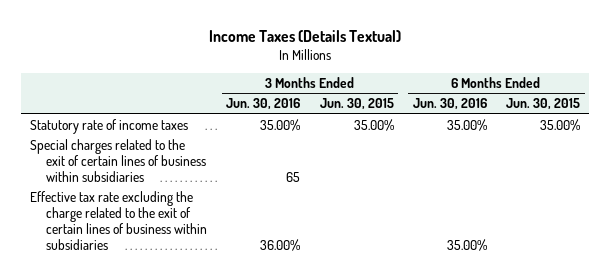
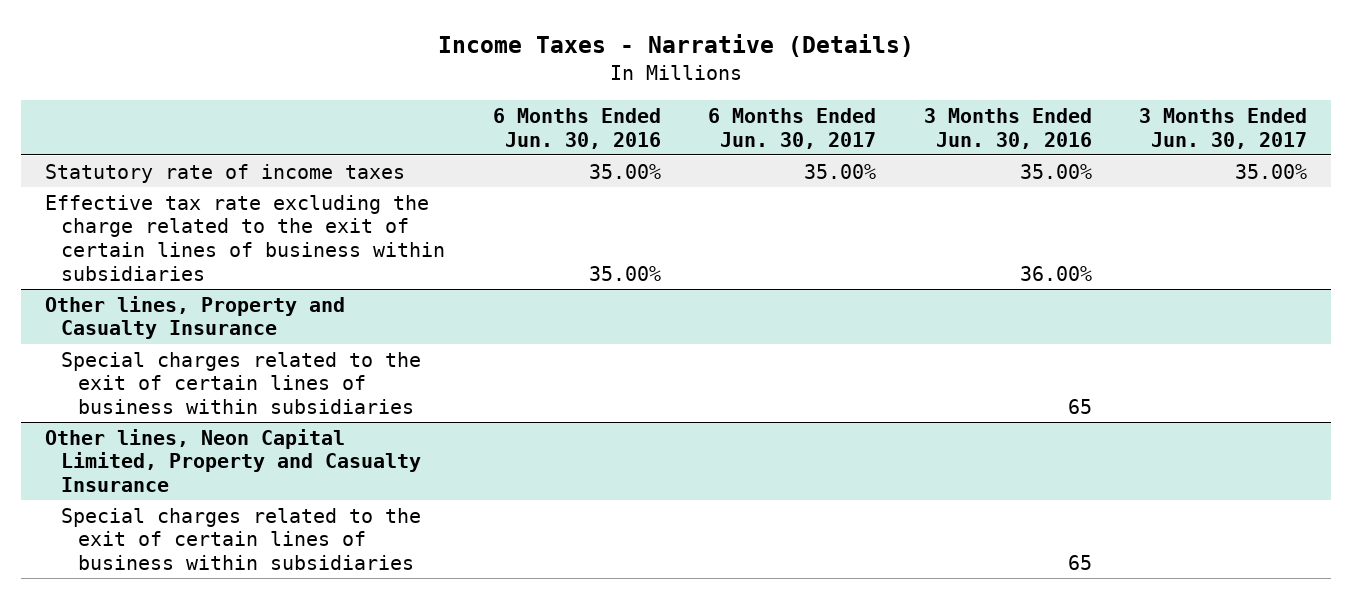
[209,29,402,42] Income Taxes (Details Textual) -> [438,33,915,57] Income Taxes - Narrative (Details)
[319,98,394,111] Jun. 30, 2015 -> none
[505,98,580,111] Jun. 30, 2015 -> none
none -> [708,107,877,149] 6 Months Ended Jun. 30, 2017
none -> [1139,107,1308,149] 3 Months Ended Jun. 30, 2017
[30,139,207,183] Special charges related to the exit of certain lines of business within subsidiaries -> none
none -> [45,295,346,340] Other lines, Property and Casualty Insurance
none -> [61,351,422,415] Special charges related to the exit of certain lines of business within subsidiaries
none -> [45,428,422,493] Other lines, Neon Capital Limited, Property and Casualty Insurance
none -> [61,507,422,571] Special charges related to the exit of certain lines of business within subsidiaries

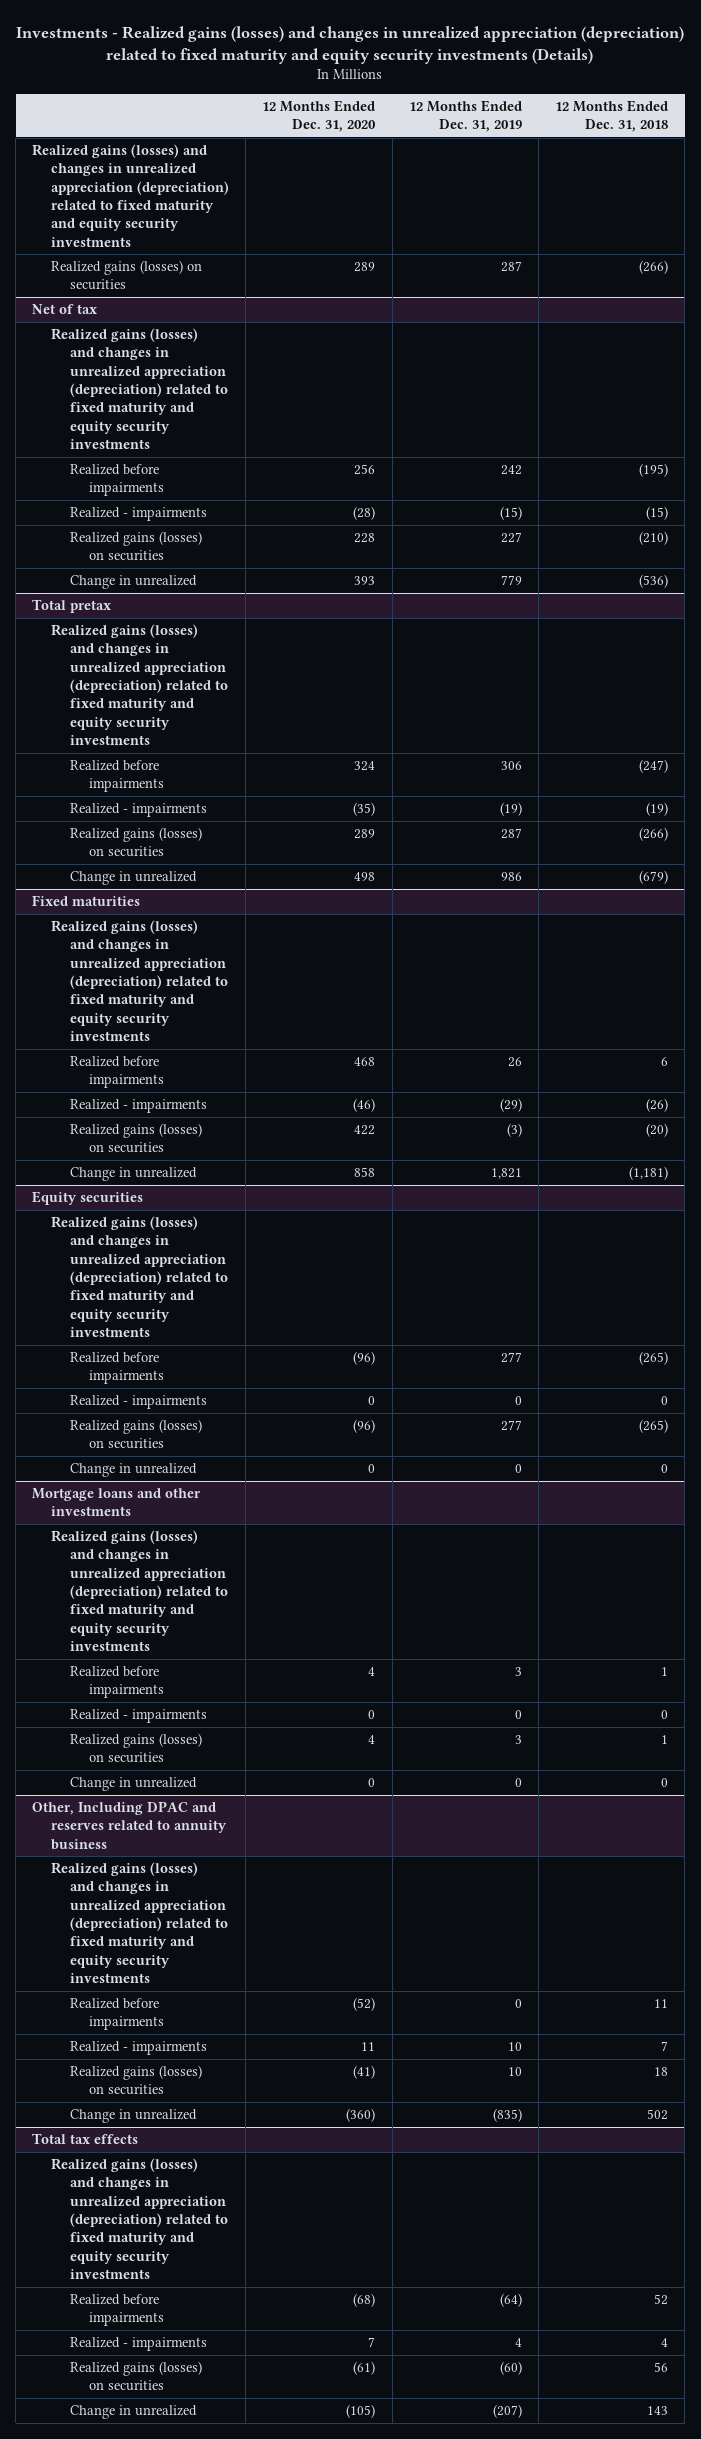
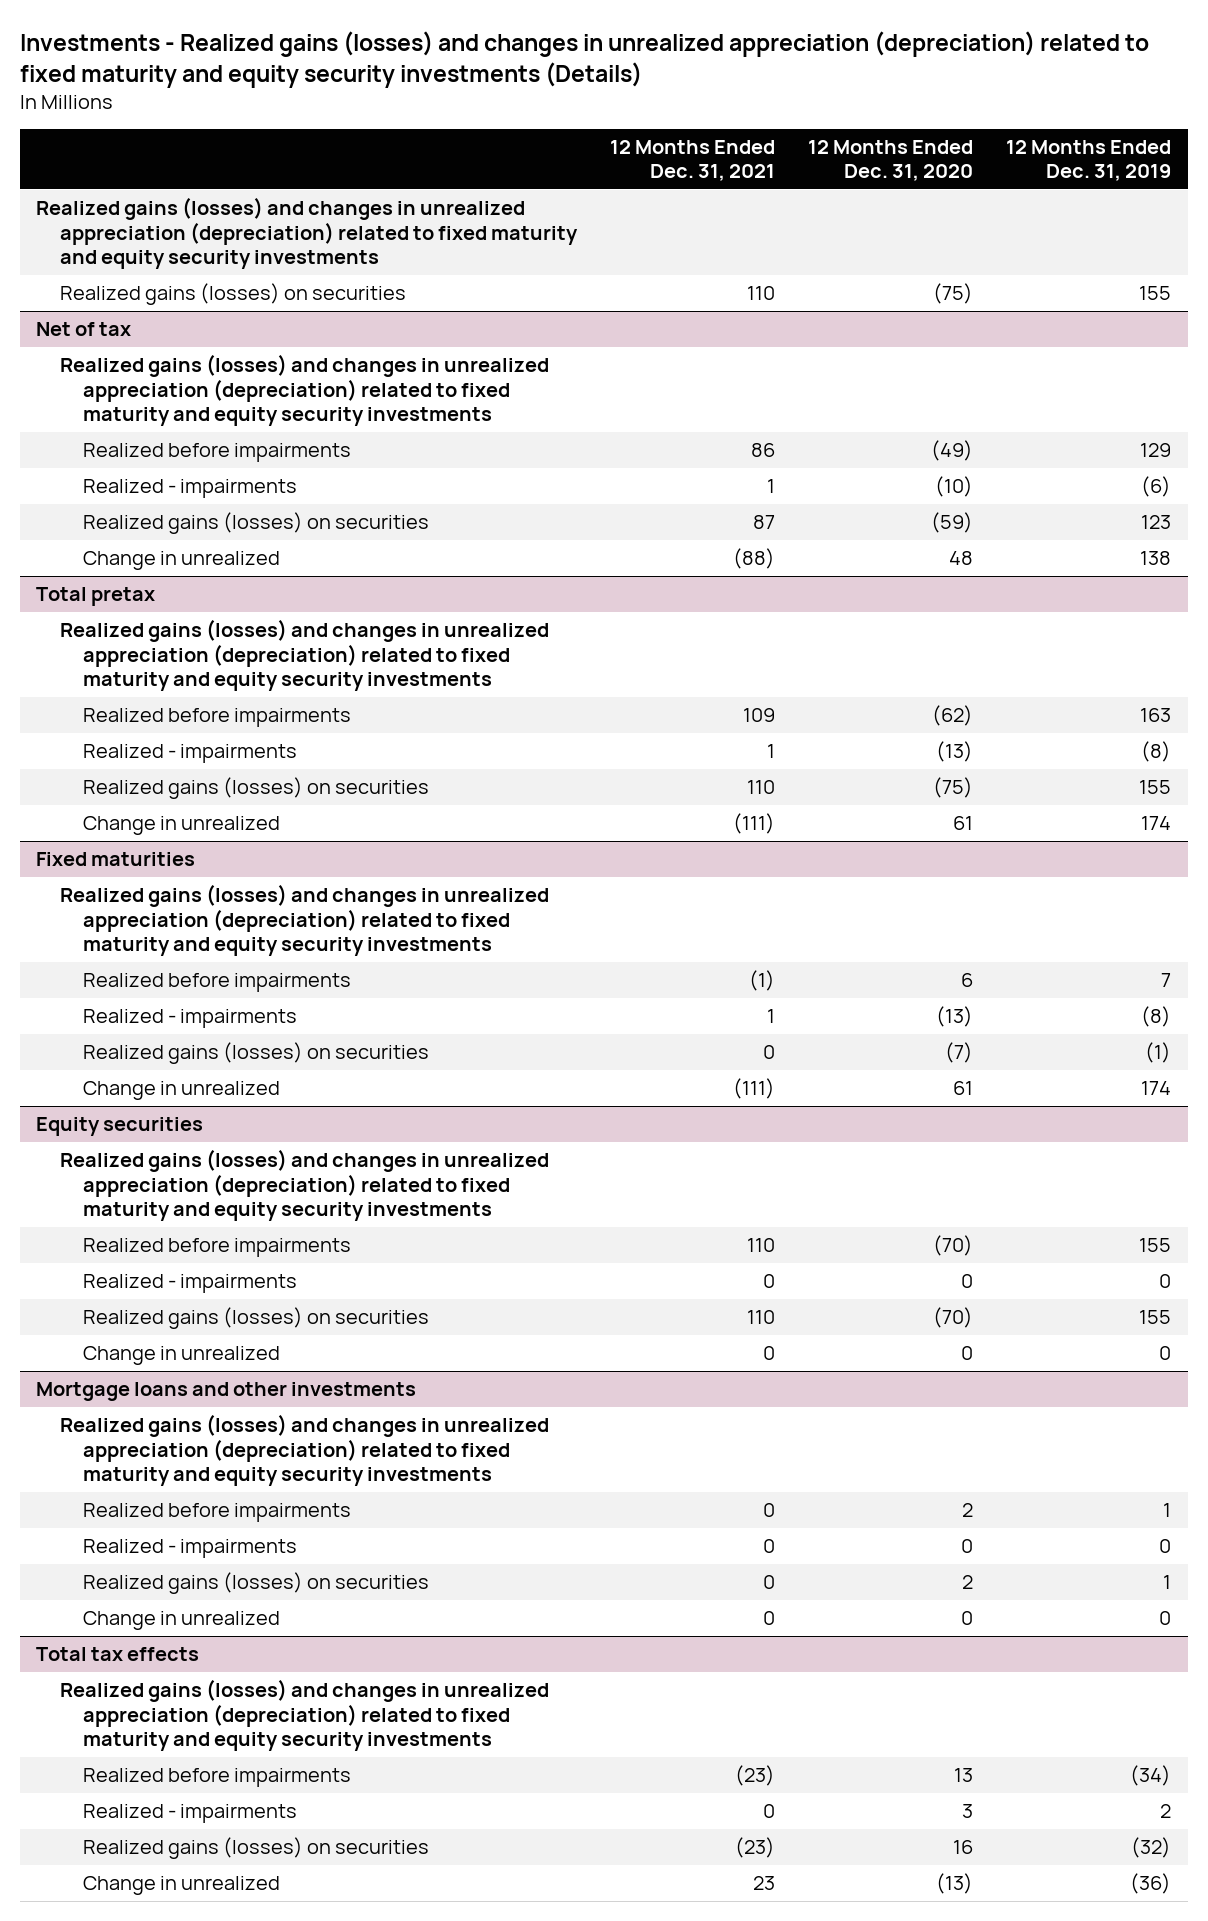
[555,99,669,132] 12 Months Ended Dec. 31, 2018 -> none
none -> [609,139,775,182] 12 Months Ended Dec. 31, 2021
[354,261,376,272] 289 -> [933,283,974,305] (75)
[500,260,522,272] 287 -> [1139,286,1172,301] 155
[354,463,376,475] 256 -> [931,440,974,462] (49)
[500,464,522,475] 242 -> [1140,443,1172,458] 129
[353,505,376,520] (28) -> [935,476,974,498] (10)
[499,505,522,520] (15) -> [1141,476,1172,498] (6)
[354,532,376,543] 228 -> [931,512,974,534] (59)
[500,531,522,543] 227 -> [1141,515,1172,530] 123
[354,575,376,585] 393 -> [949,551,974,566] 48
[500,574,522,585] 779 -> [1140,551,1172,566] 138
[354,760,376,771] 324 -> [932,705,974,727] (62)
[500,760,522,770] 306 -> [1140,708,1172,723] 163
[353,801,376,816] (35) -> [936,741,974,763] (13)
[499,801,522,816] (19) -> [1141,741,1172,763] (8)
[354,828,376,839] 289 -> [933,777,974,799] (75)
[500,827,522,839] 287 -> [1139,780,1172,795] 155
[354,871,376,881] 498 -> [953,816,974,831] 61
[500,871,522,881] 986 -> [1141,816,1172,831] 174
[354,1056,376,1066] 468 -> [961,973,974,988] 6
[507,1056,522,1067] 26 -> [1161,973,1172,988] 7
[353,1097,376,1112] (46) -> [936,1006,974,1028] (13)
[499,1097,522,1112] (29) -> [1141,1006,1172,1028] (8)
[354,1124,376,1135] 422 -> [945,1042,974,1064] (7)
[506,1122,522,1137] (3) -> [1145,1042,1172,1064] (1)
[354,1166,376,1177] 858 -> [953,1081,974,1096] 61
[490,1167,522,1179] 1,821 -> [1141,1081,1172,1096] 174
[353,1350,376,1365] (96) -> [933,1235,974,1257] (70)
[500,1351,522,1363] 277 -> [1139,1238,1172,1253] 155
[353,1418,376,1433] (96) -> [933,1307,974,1329] (70)
[500,1419,522,1431] 277 -> [1139,1310,1172,1325] 155
[368,1666,376,1676] 4 -> [962,1503,974,1518] 2
[514,1666,522,1676] 3 -> [1163,1503,1172,1518] 1
[368,1734,376,1744] 4 -> [962,1575,974,1590] 2
[514,1734,522,1744] 3 -> [1163,1575,1172,1590] 1
[32,1800,228,1850] Other, Including DPAC and reserves related to annuity business -> none
[51,1861,228,1984] Realized gains (losses) and changes in unrealized appreciation (depreciation) related to fixed maturity and equity security investments -> none
[69,1997,164,2031] Realized before impairments -> none
[69,2040,207,2055] Realized - impairments -> none
[69,2064,202,2096] Realized gains (losses) on securities -> none
[69,2108,197,2123] Change in unrealized -> none
[353,2292,376,2307] (68) -> [954,1768,974,1783] 13
[499,2292,522,2307] (64) -> [1130,1765,1172,1787] (34)
[368,2336,376,2347] 7 -> [962,1804,974,1819] 3
[514,2337,522,2347] 4 -> [1160,1804,1172,1819] 2
[353,2360,376,2375] (61) -> [953,1840,974,1855] 16
[499,2360,522,2375] (60) -> [1131,1837,1172,1859] (32)
[346,2403,376,2418] (105) -> [936,1873,974,1895] (13)
[492,2403,522,2418] (207) -> [1130,1873,1172,1895] (36)

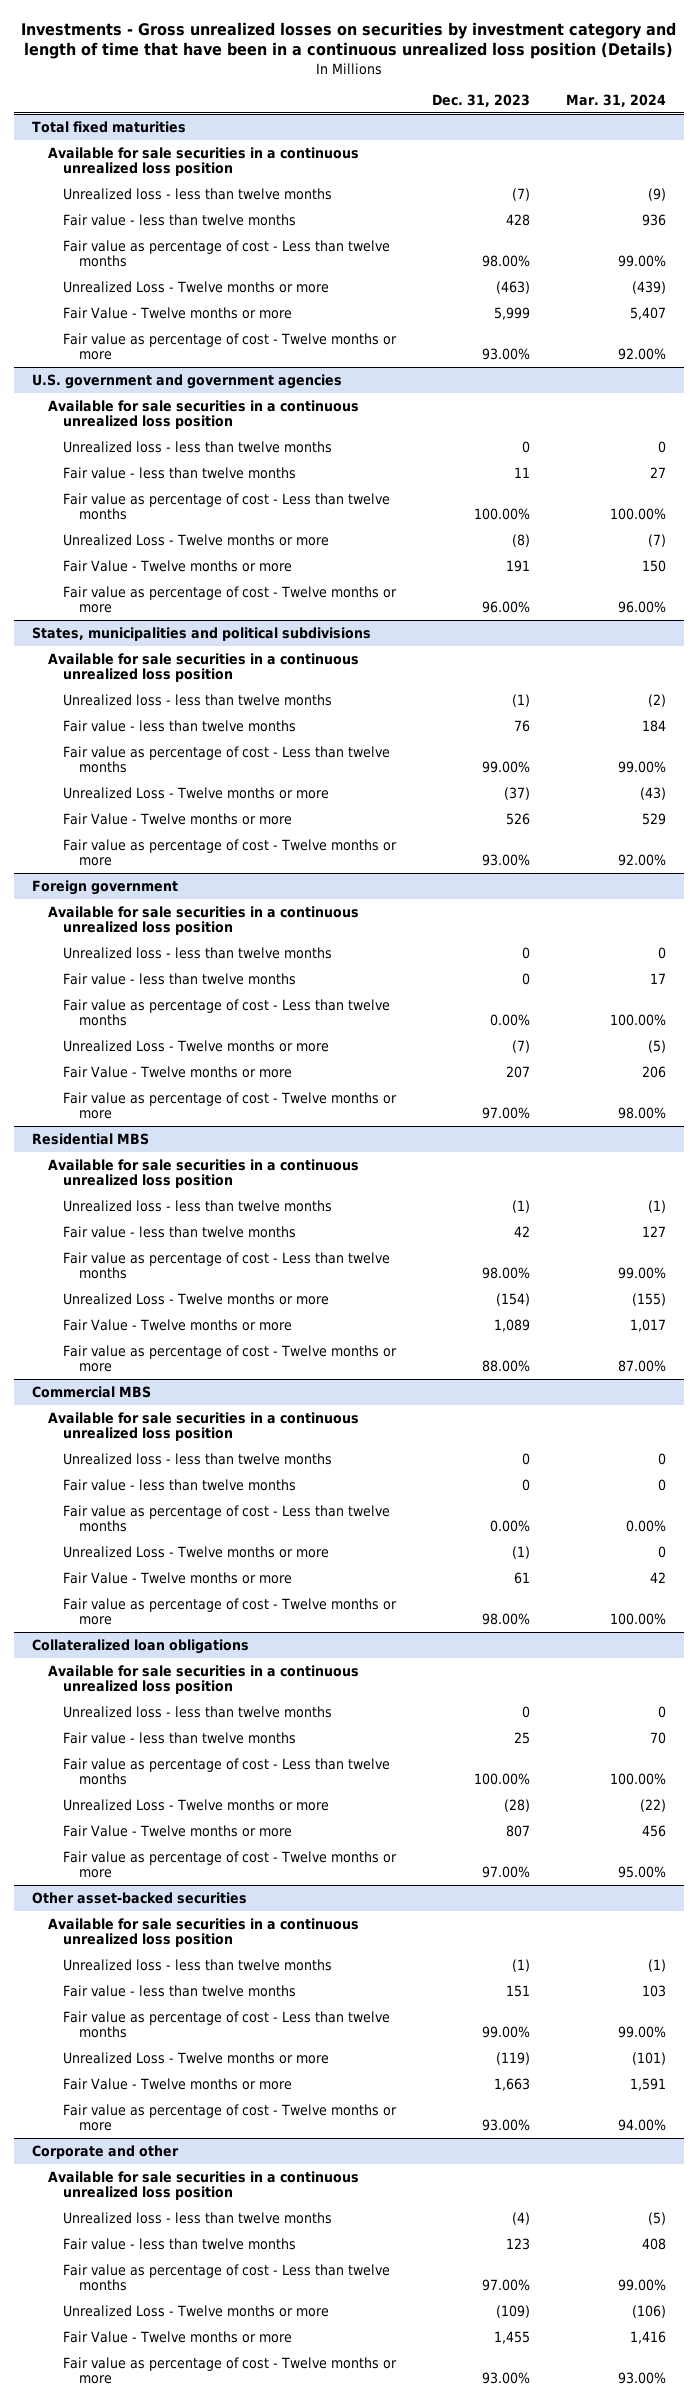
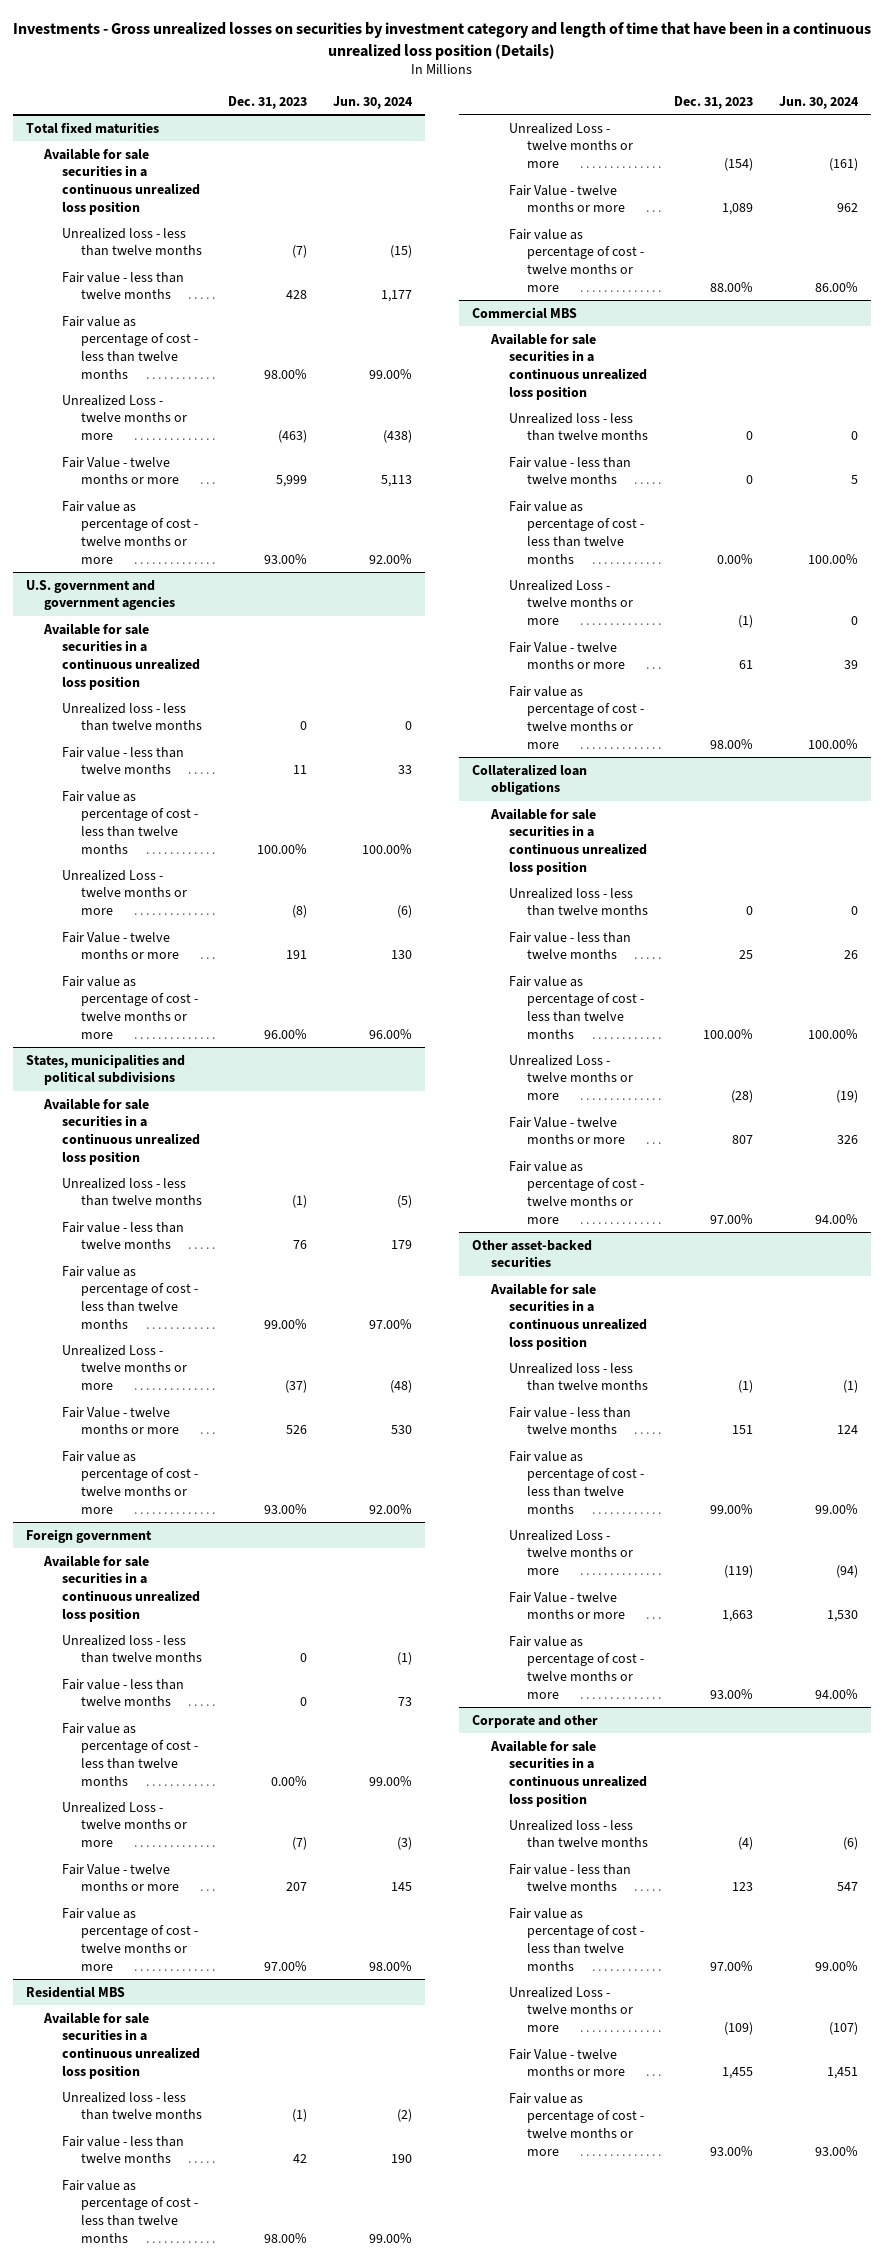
[566,93,667,107] Mar. 31, 2024 -> none
none -> [332,95,413,109] Jun. 30, 2024
[63,239,391,268] Fair value as percentage of cost - Less than twelve months -> [62,315,198,379] Fair value as percentage of cost - less than twelve months
[63,280,330,293] Unrealized Loss - Twelve months or more -> [62,394,187,440] Unrealized Loss - twelve months or more
[63,306,293,319] Fair Value - Twelve months or more -> [62,456,179,485] Fair Value - twelve months or more
[63,332,398,361] Fair value as percentage of cost - Twelve months or more -> [62,500,198,564] Fair value as percentage of cost - twelve months or more
[63,492,391,521] Fair value as percentage of cost - Less than twelve months -> [62,790,198,854] Fair value as percentage of cost - less than twelve months
[63,533,330,546] Unrealized Loss - Twelve months or more -> [62,869,187,915] Unrealized Loss - twelve months or more
[63,559,293,572] Fair Value - Twelve months or more -> [62,931,179,960] Fair Value - twelve months or more
[63,585,398,614] Fair value as percentage of cost - Twelve months or more -> [62,975,198,1039] Fair value as percentage of cost - twelve months or more
[63,745,391,774] Fair value as percentage of cost - Less than twelve months -> [62,1265,198,1329] Fair value as percentage of cost - less than twelve months
[63,786,330,799] Unrealized Loss - Twelve months or more -> [62,1344,187,1390] Unrealized Loss - twelve months or more
[63,812,293,825] Fair Value - Twelve months or more -> [62,1406,179,1435] Fair Value - twelve months or more
[63,838,398,867] Fair value as percentage of cost - Twelve months or more -> [62,1450,198,1514] Fair value as percentage of cost - twelve months or more
[63,998,391,1027] Fair value as percentage of cost - Less than twelve months -> [62,1722,198,1786] Fair value as percentage of cost - less than twelve months
[63,1039,330,1052] Unrealized Loss - Twelve months or more -> [62,1801,187,1847] Unrealized Loss - twelve months or more
[63,1065,293,1078] Fair Value - Twelve months or more -> [62,1863,179,1892] Fair Value - twelve months or more
[63,1091,398,1120] Fair value as percentage of cost - Twelve months or more -> [62,1907,198,1971] Fair value as percentage of cost - twelve months or more
[63,1251,391,1280] Fair value as percentage of cost - Less than twelve months -> [62,2179,198,2243] Fair value as percentage of cost - less than twelve months
[63,1292,330,1305] Unrealized Loss - Twelve months or more -> [508,122,634,168] Unrealized Loss - twelve months or more
[63,1318,293,1331] Fair Value - Twelve months or more -> [508,184,626,213] Fair Value - twelve months or more
[63,1344,398,1373] Fair value as percentage of cost - Twelve months or more -> [508,228,645,292] Fair value as percentage of cost - twelve months or more
[63,1504,391,1533] Fair value as percentage of cost - Less than twelve months -> [508,500,645,564] Fair value as percentage of cost - less than twelve months
[63,1545,330,1558] Unrealized Loss - Twelve months or more -> [508,579,634,625] Unrealized Loss - twelve months or more
[63,1571,293,1584] Fair Value - Twelve months or more -> [508,641,626,670] Fair Value - twelve months or more
[63,1597,398,1626] Fair value as percentage of cost - Twelve months or more -> [508,685,645,749] Fair value as percentage of cost - twelve months or more
[63,1757,391,1786] Fair value as percentage of cost - Less than twelve months -> [508,975,645,1039] Fair value as percentage of cost - less than twelve months
[63,1798,330,1811] Unrealized Loss - Twelve months or more -> [508,1054,634,1100] Unrealized Loss - twelve months or more
[63,1824,293,1837] Fair Value - Twelve months or more -> [508,1116,626,1145] Fair Value - twelve months or more
[63,1850,398,1879] Fair value as percentage of cost - Twelve months or more -> [508,1160,645,1224] Fair value as percentage of cost - twelve months or more
[63,2010,391,2039] Fair value as percentage of cost - Less than twelve months -> [508,1450,645,1514] Fair value as percentage of cost - less than twelve months
[63,2051,330,2064] Unrealized Loss - Twelve months or more -> [508,1529,634,1575] Unrealized Loss - twelve months or more
[63,2077,293,2090] Fair Value - Twelve months or more -> [508,1591,626,1620] Fair Value - twelve months or more
[63,2103,398,2132] Fair value as percentage of cost - Twelve months or more -> [508,1635,645,1699] Fair value as percentage of cost - twelve months or more
[63,2263,391,2292] Fair value as percentage of cost - Less than twelve months -> [508,1907,645,1971] Fair value as percentage of cost - less than twelve months
[63,2304,330,2317] Unrealized Loss - Twelve months or more -> [508,1986,634,2032] Unrealized Loss - twelve months or more
[63,2330,293,2343] Fair Value - Twelve months or more -> [508,2048,626,2077] Fair Value - twelve months or more
[63,2356,398,2385] Fair value as percentage of cost - Twelve months or more -> [508,2092,645,2156] Fair value as percentage of cost - twelve months or more

